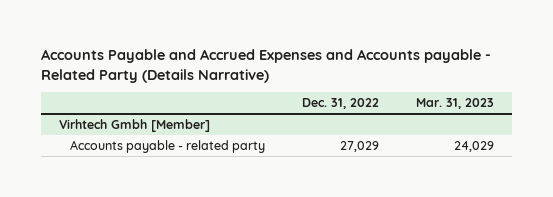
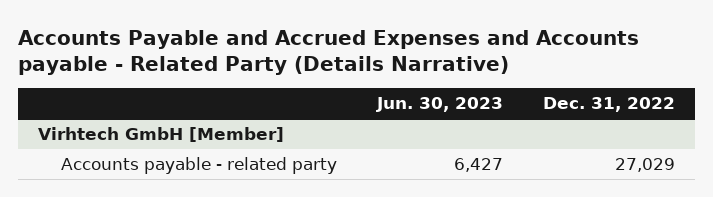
[415,97,494,109] Mar. 31, 2023 -> none
none -> [376,97,504,113] Jun. 30, 2023
[59,118,211,132] Virhtech Gmbh [Member] -> [38,127,285,143] Virhtech GmbH [Member]

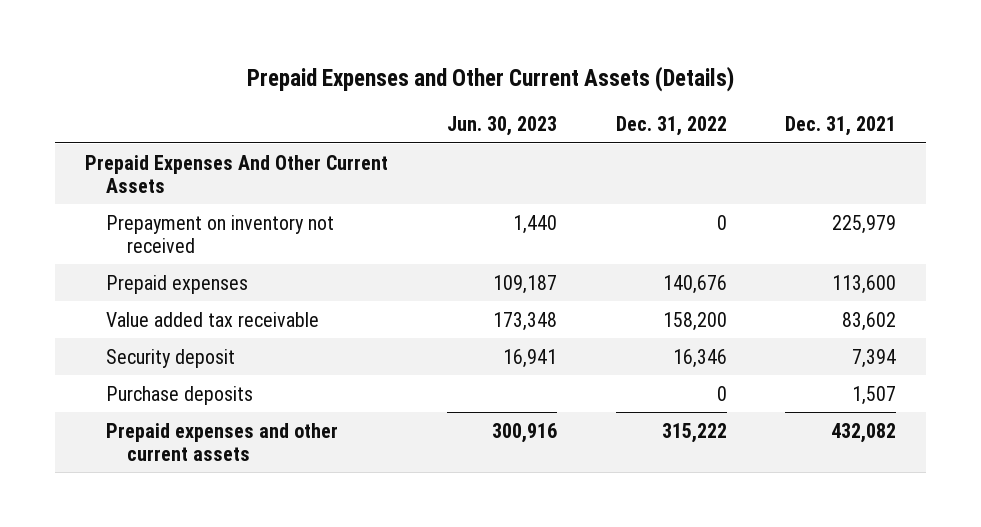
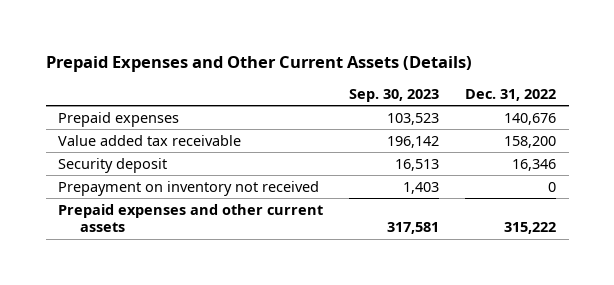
[446,116,557,137] Jun. 30, 2023 -> none
[785,116,897,137] Dec. 31, 2021 -> none
none -> [349,89,440,103] Sep. 30, 2023
[84,154,388,193] Prepaid Expenses And Other Current Assets -> none
[106,385,254,405] Purchase deposits -> none
[106,214,335,253] Prepayment on inventory not received -> [58,180,320,196] Prepayment on inventory not received

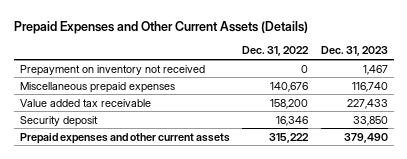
[349,89,440,103] Sep. 30, 2023 -> none
none -> [320,46,388,57] Dec. 31, 2023
[58,180,320,196] Prepayment on inventory not received -> [19,64,205,76] Prepayment on inventory not received
[58,111,180,127] Prepaid expenses -> [19,81,175,93] Miscellaneous prepaid expenses

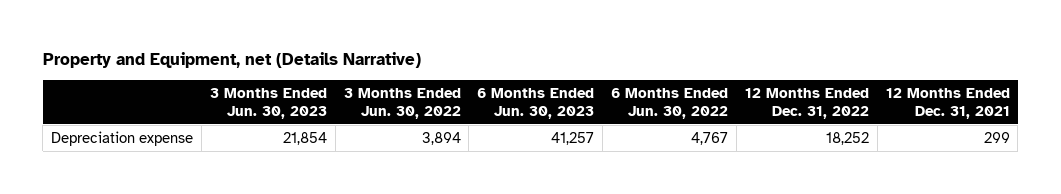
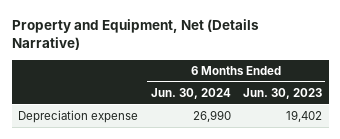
[42,52,421,69] Property and Equipment, net (Details Narrative) -> [11,18,259,51] Property and Equipment, Net (Details Narrative)
[209,87,327,119] 3 Months Ended Jun. 30, 2023 -> none
[343,87,461,119] 3 Months Ended Jun. 30, 2022 -> none
[611,87,729,119] 6 Months Ended Jun. 30, 2022 -> none
[744,87,869,119] 12 Months Ended Dec. 31, 2022 -> none
[885,87,1010,119] 12 Months Ended Dec. 31, 2021 -> none
none -> [150,88,231,100] Jun. 30, 2024
[551,131,595,145] 41,257 -> [286,110,323,123] 19,402

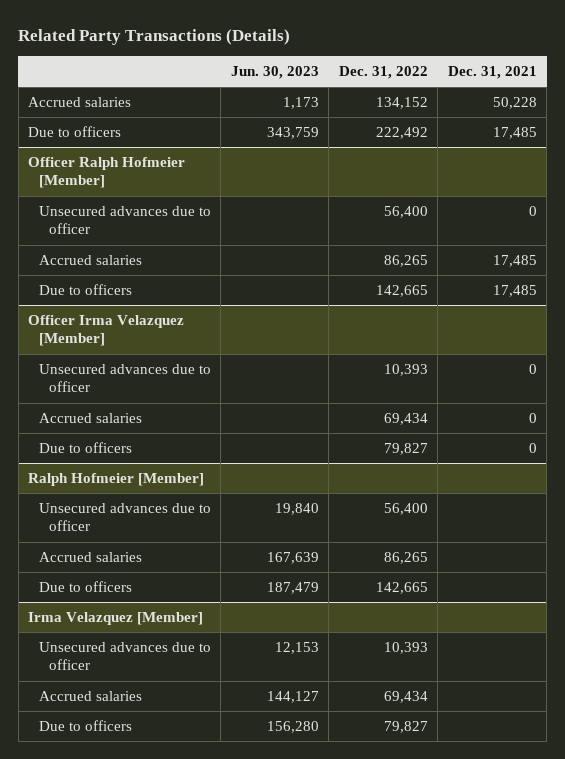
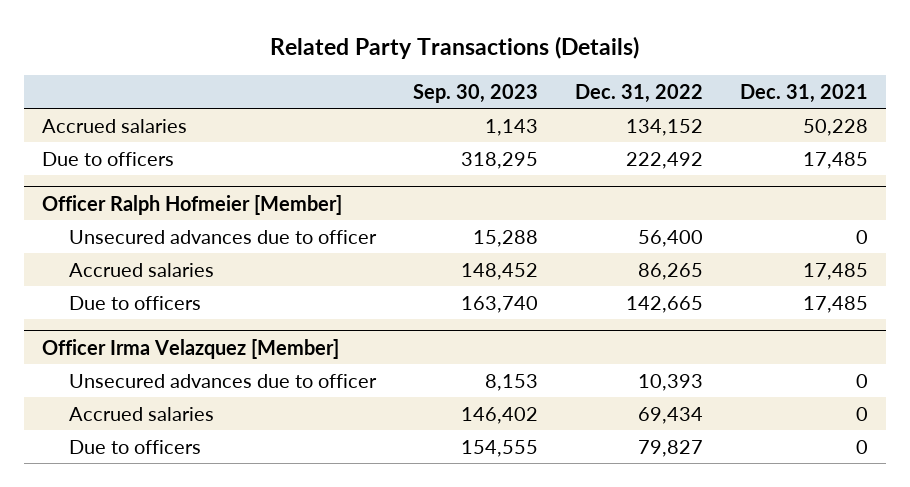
[230,65,319,79] Jun. 30, 2023 -> none
none -> [412,83,538,103] Sep. 30, 2023
[28,472,205,486] Ralph Hofmeier [Member] -> none
[38,502,211,532] Unsecured advances due to officer -> none
[38,551,142,562] Accrued salaries -> none
[38,580,132,592] Due to officers -> none
[28,611,204,625] Irma Velazquez [Member] -> none
[38,641,211,671] Unsecured advances due to officer -> none
[38,690,142,701] Accrued salaries -> none
[38,719,132,731] Due to officers -> none

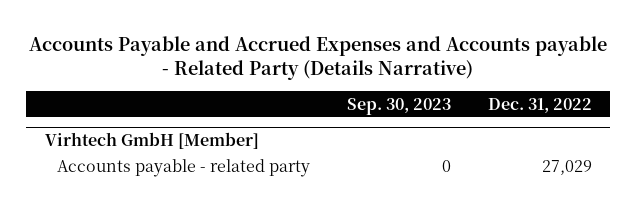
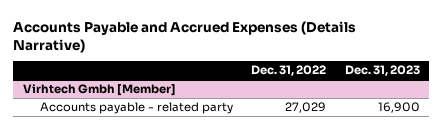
[29,35,608,81] Accounts Payable and Accrued Expenses and Accounts payable - Related Party (Details Narrative) -> [13,20,357,53] Accounts Payable and Accrued Expenses (Details Narrative)
[346,97,451,115] Sep. 30, 2023 -> none
none -> [344,65,420,77] Dec. 31, 2023
[44,131,259,149] Virhtech GmbH [Member] -> [22,84,176,97] Virhtech Gmbh [Member]

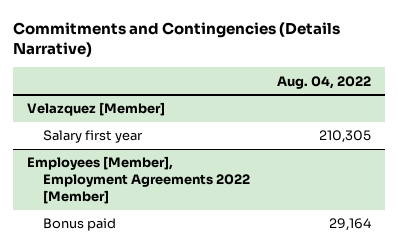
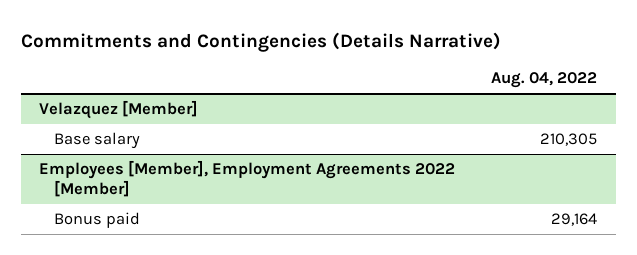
[42,130,143,144] Salary first year -> [54,132,141,150] Base salary

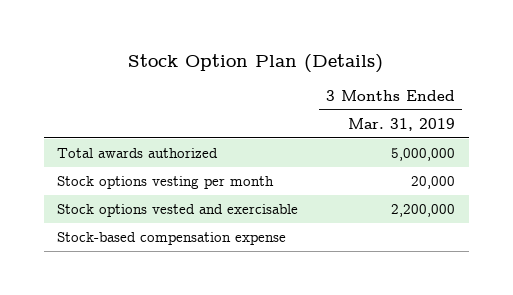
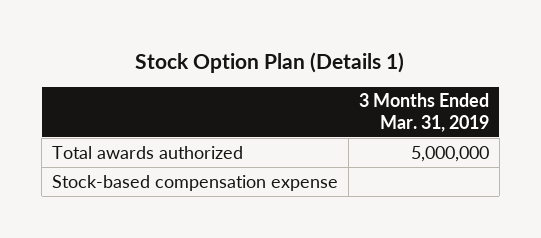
[128,53,384,73] Stock Option Plan (Details) -> [135,51,405,73] Stock Option Plan (Details 1)
[57,176,275,190] Stock options vesting per month -> none
[57,204,299,218] Stock options vested and exercisable -> none

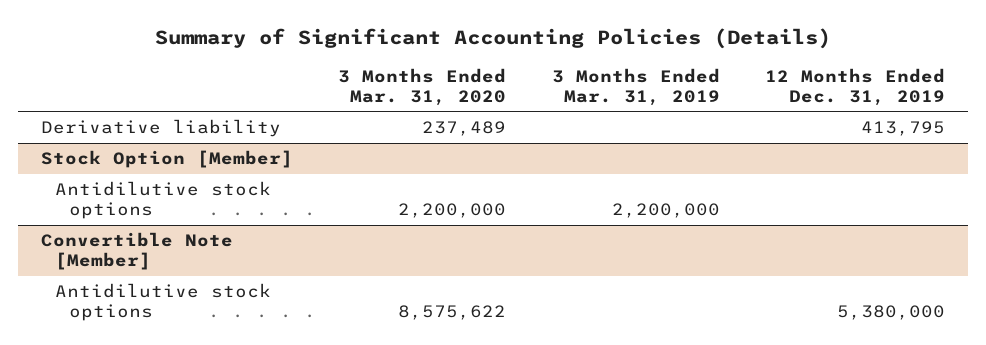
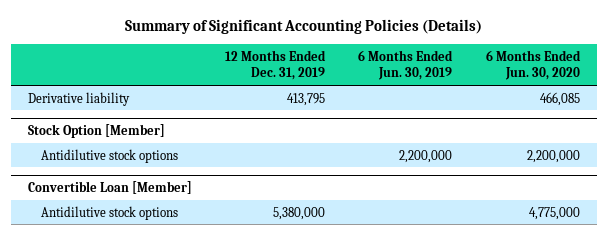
[338,67,507,106] 3 Months Ended Mar. 31, 2020 -> none
[551,67,720,106] 3 Months Ended Mar. 31, 2019 -> none
none -> [358,50,454,81] 6 Months Ended Jun. 30, 2019
none -> [485,50,581,81] 6 Months Ended Jun. 30, 2020
[41,232,234,271] Convertible Note [Member] -> [27,180,192,194] Convertible Loan [Member]

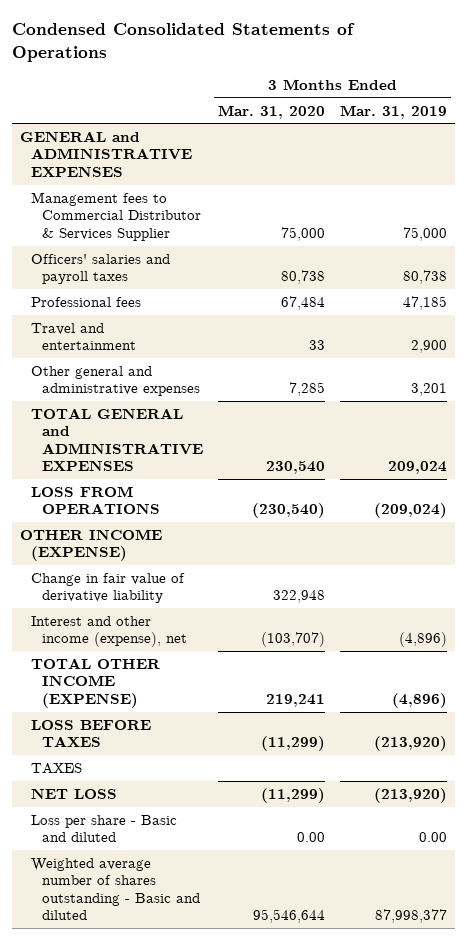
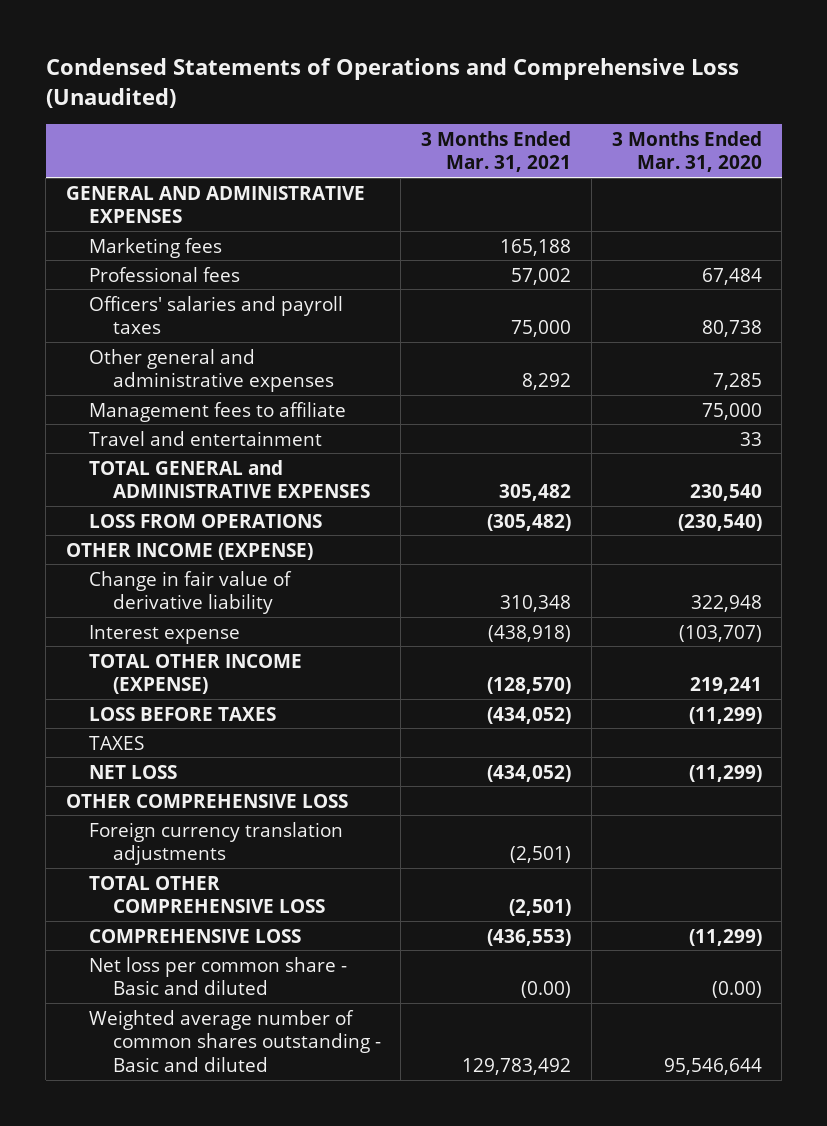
[12,22,356,62] Condensed Consolidated Statements of Operations -> [45,58,739,109] Condensed Statements of Operations and Comprehensive Loss (Unaudited)
[340,104,448,119] Mar. 31, 2019 -> none
none -> [421,130,572,173] 3 Months Ended Mar. 31, 2021
[30,191,201,241] Management fees to Commercial Distributor & Services Supplier -> none
[19,130,192,177] GENERAL and ADMINISTRATIVE EXPENSES -> [65,185,365,224] GENERAL AND ADMINISTRATIVE EXPENSES
none -> [89,237,223,258] Marketing fees
[30,253,170,285] Officers' salaries and payroll taxes -> [89,295,344,335] Officers' salaries and payroll taxes
none -> [89,401,347,422] Management fees to affiliate
[30,322,136,351] Travel and entertainment -> [89,430,323,446] Travel and entertainment
[30,615,187,648] Interest and other income (expense), net -> [89,624,241,644] Interest expense
none -> [65,793,348,808] OTHER COMPREHENSIVE LOSS
none -> [89,821,344,866] Foreign currency translation adjustments
none -> [89,875,325,914] TOTAL OTHER COMPREHENSIVE LOSS
none -> [89,928,302,943] COMPREHENSIVE LOSS
[30,814,177,843] Loss per share - Basic and diluted -> [89,956,348,996] Net loss per common share - Basic and diluted
[296,832,325,843] 0.00 -> [711,981,762,999] (0.00)
[30,857,200,921] Weighted average number of shares outstanding - Basic and diluted -> [89,1009,381,1072] Weighted average number of common shares outstanding - Basic and diluted

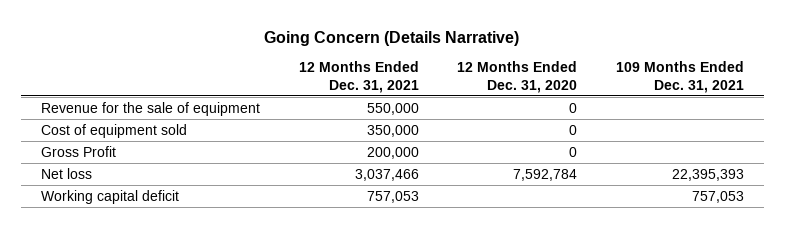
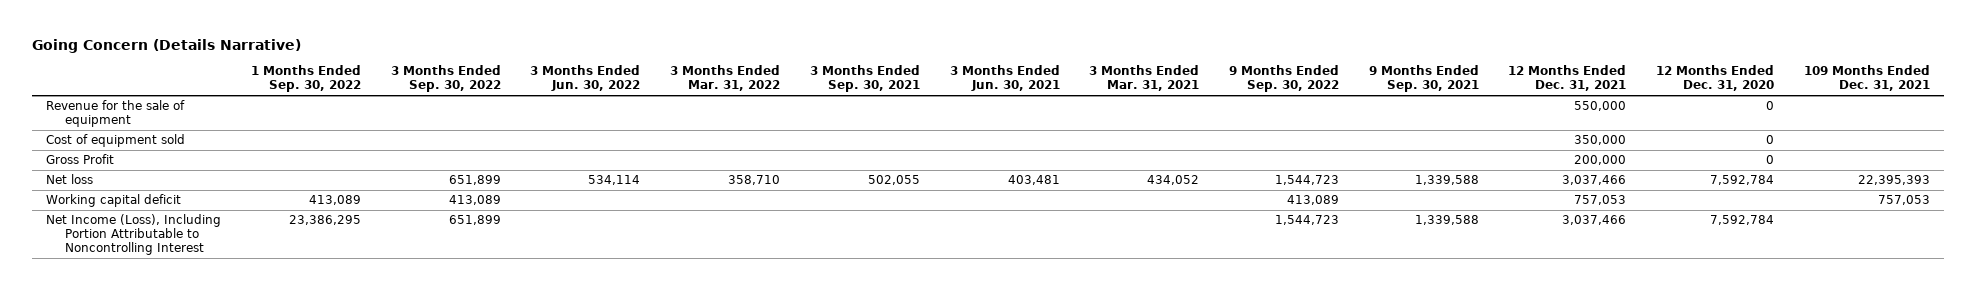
none -> [251,65,362,93] 1 Months Ended Sep. 30, 2022
none -> [390,65,501,93] 3 Months Ended Sep. 30, 2022
none -> [530,65,641,92] 3 Months Ended Jun. 30, 2022
none -> [670,65,781,92] 3 Months Ended Mar. 31, 2022
none -> [809,65,920,93] 3 Months Ended Sep. 30, 2021
none -> [949,65,1060,92] 3 Months Ended Jun. 30, 2021
none -> [1089,65,1200,92] 3 Months Ended Mar. 31, 2021
none -> [1228,65,1339,93] 9 Months Ended Sep. 30, 2022
none -> [1368,65,1479,93] 9 Months Ended Sep. 30, 2021
none -> [46,214,222,256] Net Income (Loss), Including Portion Attributable to Noncontrolling Interest

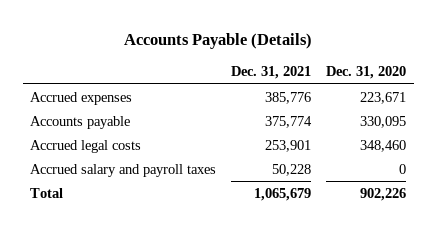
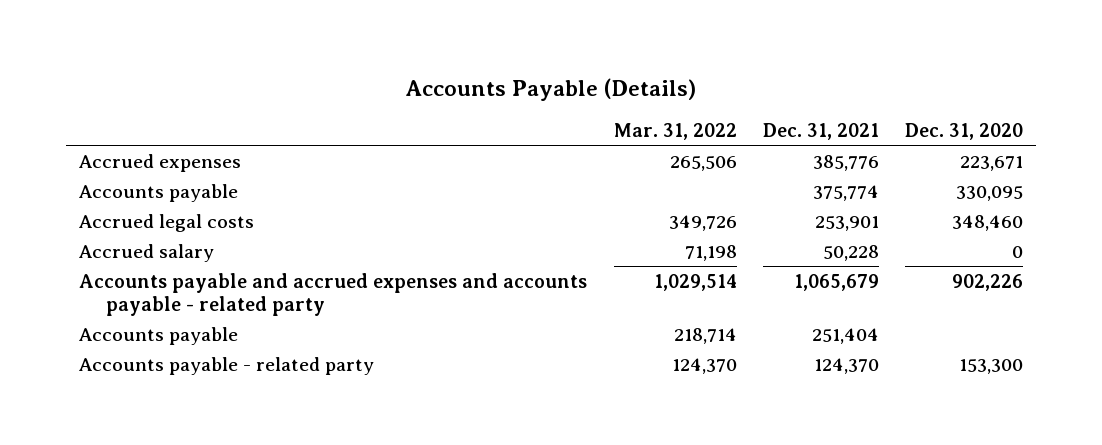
none -> [613,123,737,141] Mar. 31, 2022
[30,163,217,177] Accrued salary and payroll taxes -> [79,243,215,262] Accrued salary
[30,187,64,198] Total -> [79,272,588,316] Accounts payable and accrued expenses and accounts payable - related party
none -> [79,326,239,345] Accounts payable
none -> [79,356,375,375] Accounts payable - related party

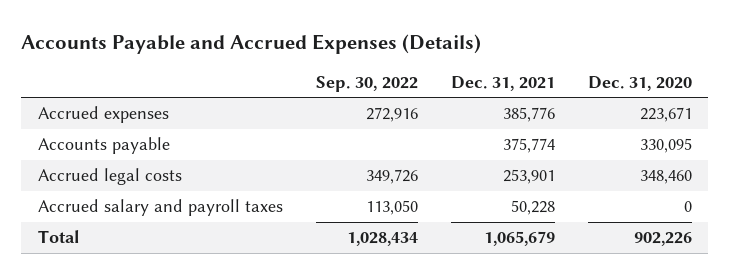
[405,78,697,102] Accounts Payable (Details) -> [21,33,482,54] Accounts Payable and Accrued Expenses (Details)
[613,123,737,141] Mar. 31, 2022 -> none
none -> [315,75,418,92] Sep. 30, 2022
[79,326,239,345] Accounts payable -> none
[79,356,375,375] Accounts payable - related party -> none
[79,243,215,262] Accrued salary -> [37,199,283,217] Accrued salary and payroll taxes
[79,272,588,316] Accounts payable and accrued expenses and accounts payable - related party -> [37,230,79,244] Total

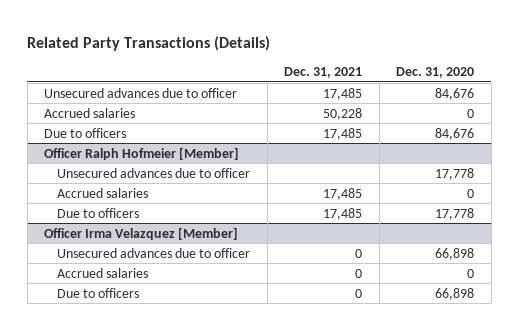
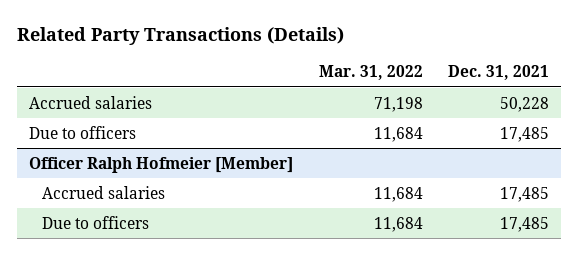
[396,67,475,79] Dec. 31, 2020 -> none
none -> [318,65,423,81] Mar. 31, 2022
[44,87,238,98] Unsecured advances due to officer -> none
[56,167,250,178] Unsecured advances due to officer -> none
[44,226,239,240] Officer Irma Velazquez [Member] -> none
[56,247,250,258] Unsecured advances due to officer -> none
[56,267,148,278] Accrued salaries -> none
[56,287,139,298] Due to officers -> none

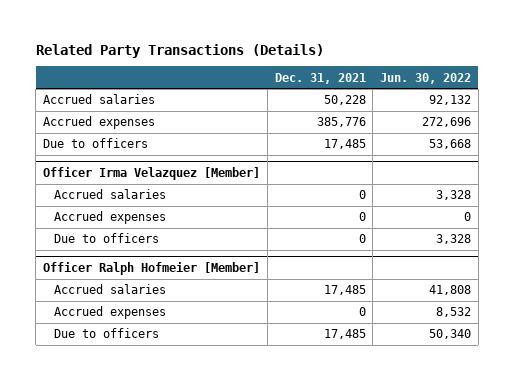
[318,65,423,81] Mar. 31, 2022 -> none
none -> [380,72,472,84] Jun. 30, 2022
none -> [43,116,156,130] Accrued expenses
none -> [43,167,261,181] Officer Irma Velazquez [Member]
none -> [53,189,166,200] Accrued salaries
none -> [53,211,166,225] Accrued expenses
none -> [53,233,159,244] Due to officers
none -> [53,306,166,320] Accrued expenses

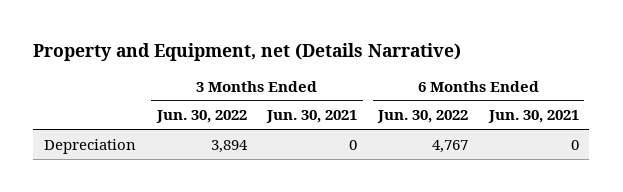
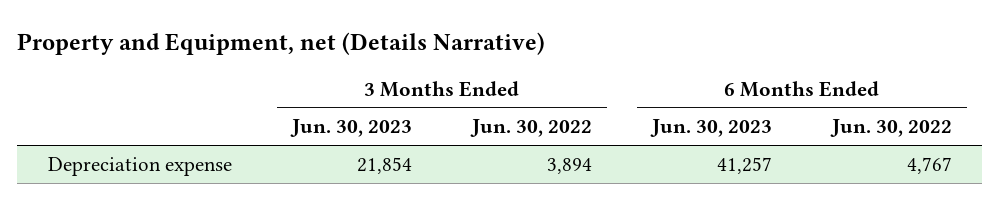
[266,110,358,124] Jun. 30, 2021 -> none
[488,110,580,124] Jun. 30, 2021 -> none
none -> [289,119,412,138] Jun. 30, 2023
none -> [650,119,773,138] Jun. 30, 2023
[43,138,136,154] Depreciation -> [47,157,232,177] Depreciation expense

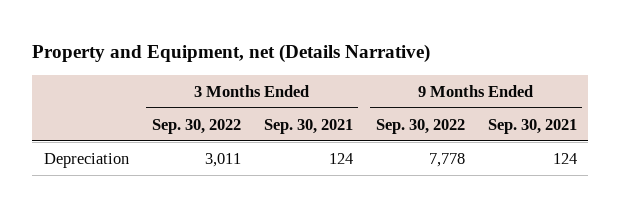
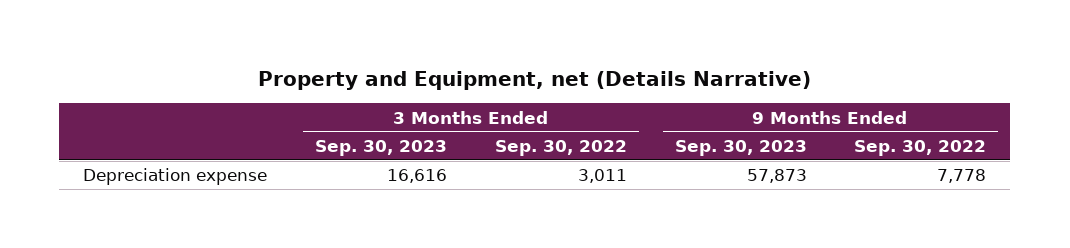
[263,118,353,134] Sep. 30, 2021 -> none
[487,118,577,134] Sep. 30, 2021 -> none
none -> [315,140,448,157] Sep. 30, 2023
none -> [674,140,807,157] Sep. 30, 2023
[43,152,129,168] Depreciation -> [83,168,268,186] Depreciation expense

